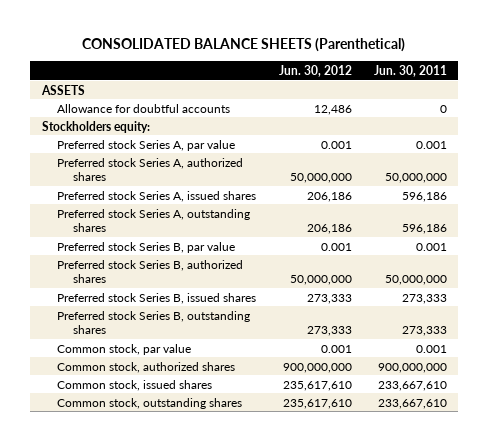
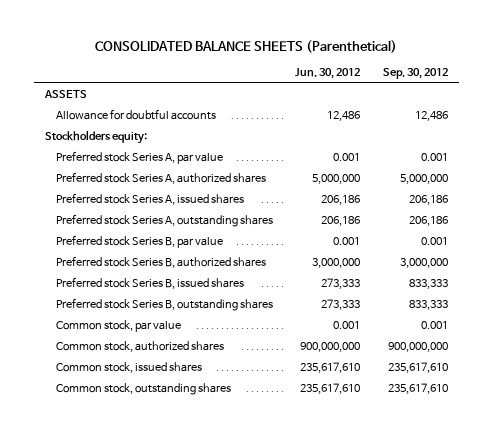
[374,64,448,77] Jun. 30, 2011 -> none
none -> [382,68,448,80] Sep. 30, 2012
[289,173,352,184] 50,000,000 -> [312,174,361,185] 5,000,000
[289,275,352,286] 50,000,000 -> [312,258,361,269] 3,000,000

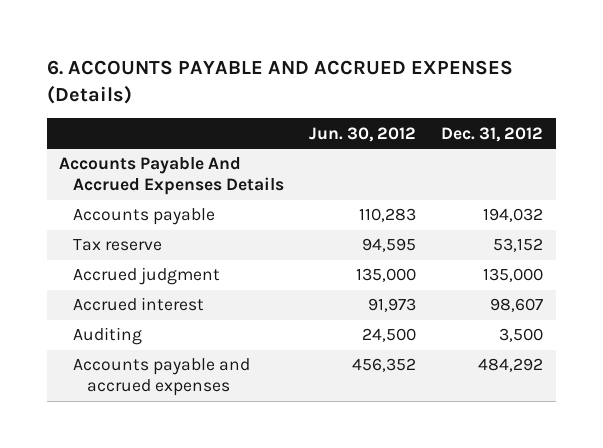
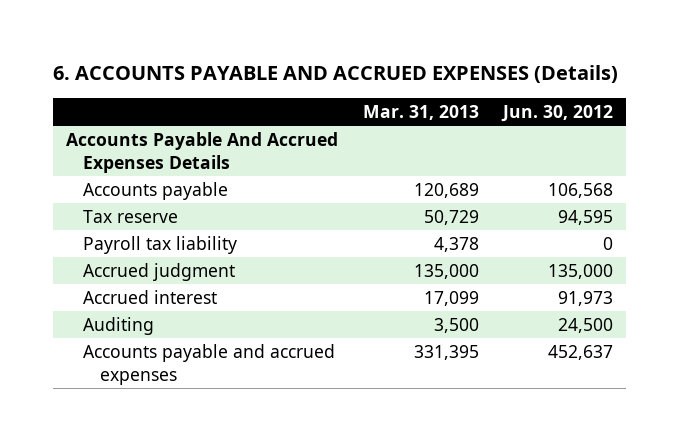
[441,126,544,142] Dec. 31, 2012 -> none
none -> [362,104,479,120] Mar. 31, 2013
[359,208,417,223] 110,283 -> [548,182,614,198] 106,568
none -> [82,235,237,254] Payroll tax liability
[352,358,417,373] 456,352 -> [548,344,614,360] 452,637

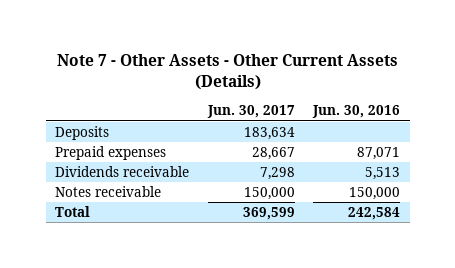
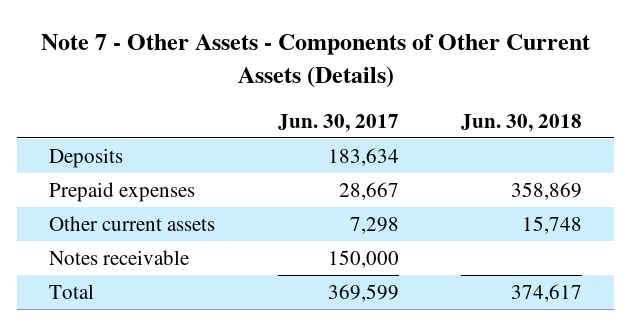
[56,54,398,90] Note 7 - Other Assets - Other Current Assets (Details) -> [40,34,590,88] Note 7 - Other Assets - Components of Other Current Assets (Details)
[312,105,401,119] Jun. 30, 2016 -> none
none -> [461,113,583,132] Jun. 30, 2018
[54,165,189,177] Dividends receivable -> [48,215,215,231] Other current assets

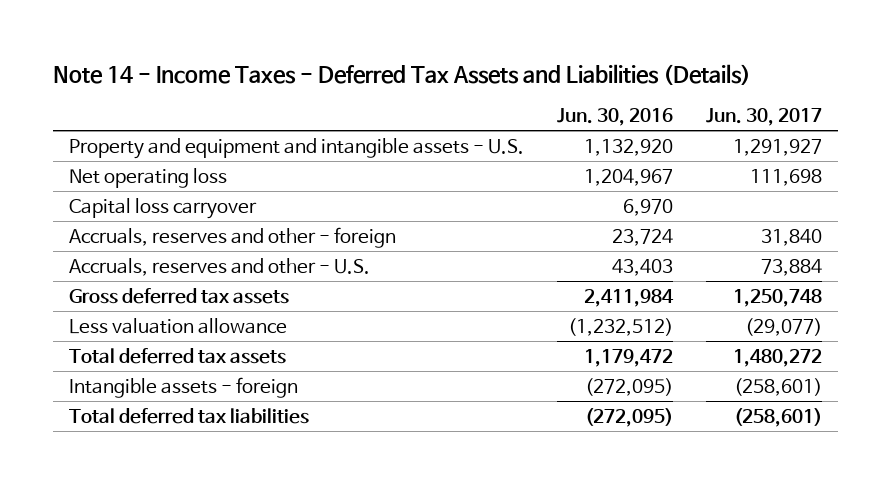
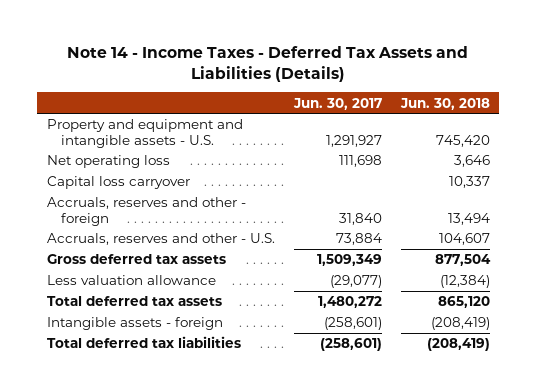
[557,108,674,127] Jun. 30, 2016 -> none
none -> [399,97,490,110] Jun. 30, 2018
[732,288,822,307] 1,250,748 -> [316,254,382,267] 1,509,349

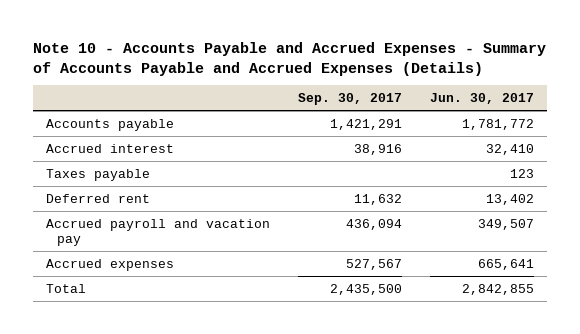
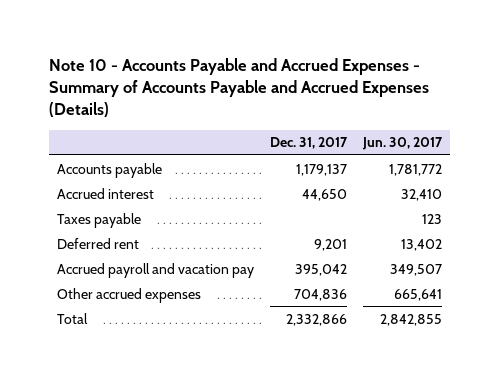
[298,93,403,106] Sep. 30, 2017 -> none
none -> [270,137,349,150] Dec. 31, 2017
[46,258,175,271] Accrued expenses -> [57,287,202,303] Other accrued expenses

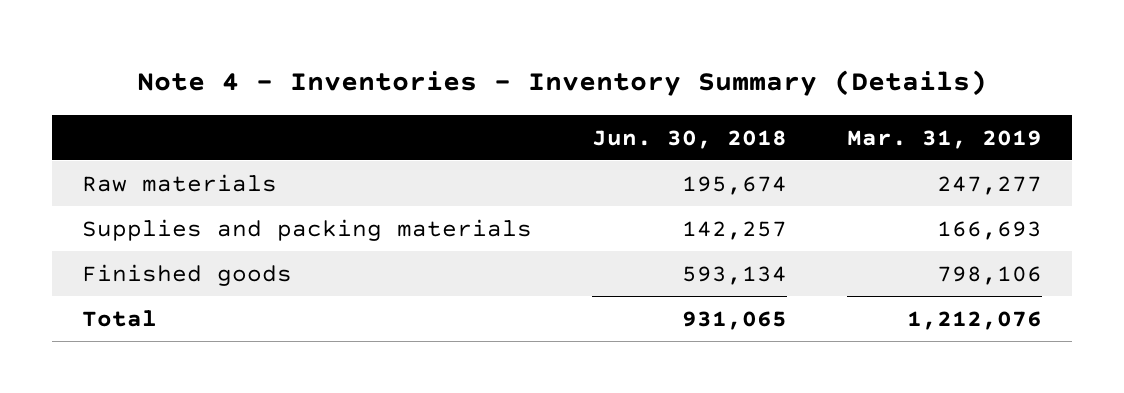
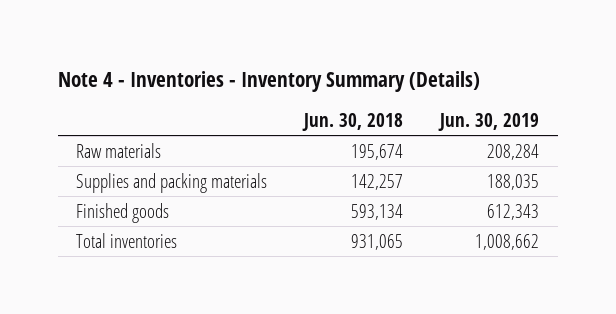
[847,129,1043,149] Mar. 31, 2019 -> none
none -> [438,112,540,131] Jun. 30, 2019
[81,309,157,327] Total -> [76,232,178,248] Total inventories

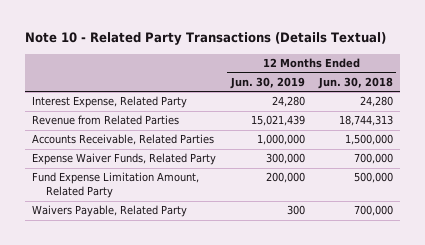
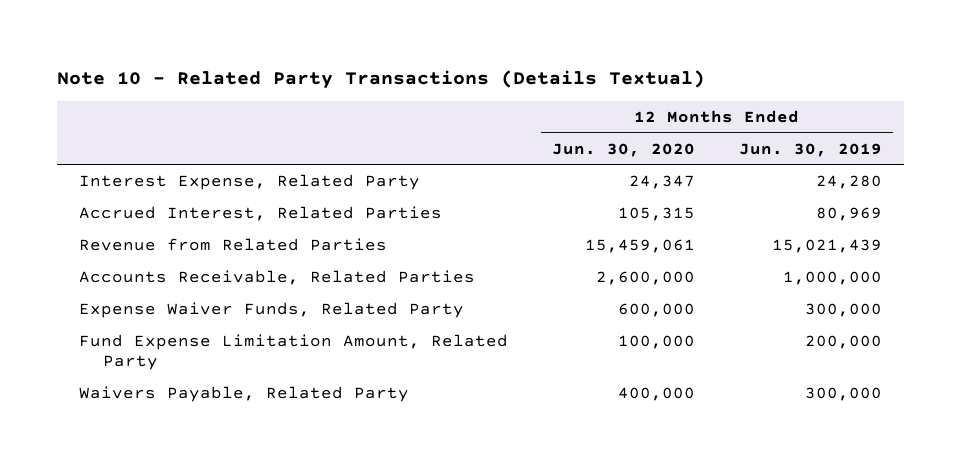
[317,76,393,89] Jun. 30, 2018 -> none
none -> [552,142,696,157] Jun. 30, 2020
none -> [78,205,442,221] Accrued Interest, Related Parties
[286,205,305,216] 300 -> [805,386,883,401] 300,000

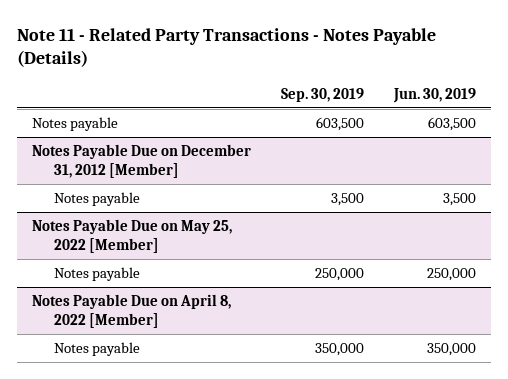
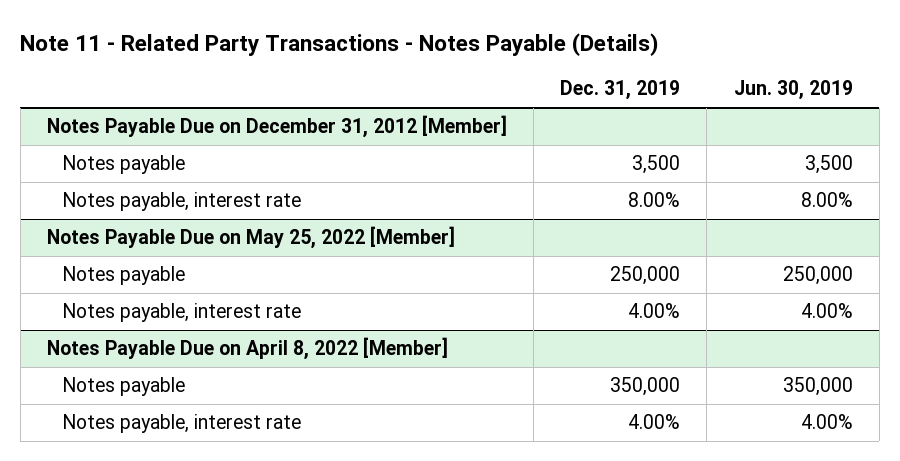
[281,87,365,102] Sep. 30, 2019 -> none
none -> [560,80,681,101] Dec. 31, 2019
[32,117,119,132] Notes payable -> none
none -> [62,192,302,212] Notes payable, interest rate
none -> [62,303,302,323] Notes payable, interest rate
none -> [62,414,302,434] Notes payable, interest rate

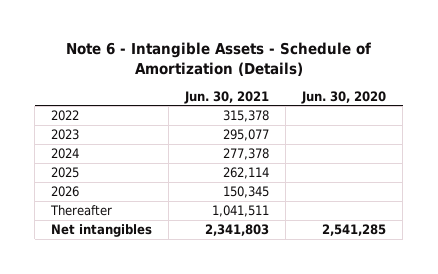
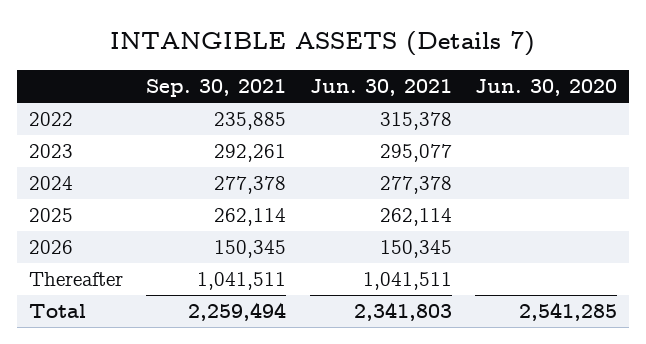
[65,42,371,76] Note 6 - Intangible Assets - Schedule of Amortization (Details) -> [109,31,535,57] INTANGIBLE ASSETS (Details 7)
none -> [146,79,287,98] Sep. 30, 2021
[51,223,153,237] Net intangibles -> [28,304,86,319] Total

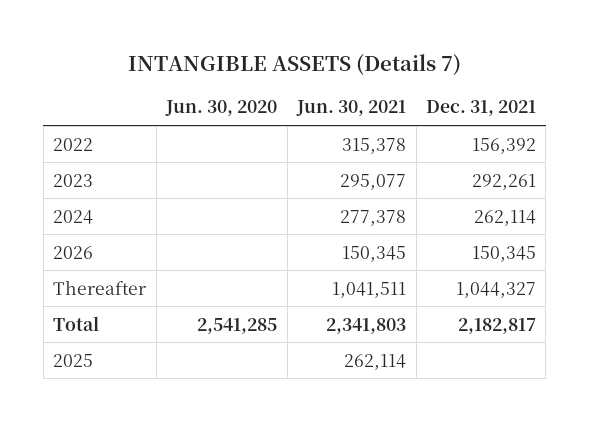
[146,79,287,98] Sep. 30, 2021 -> none
none -> [426,100,537,117] Dec. 31, 2021
[28,208,73,223] 2025 -> [53,353,94,367] 2025

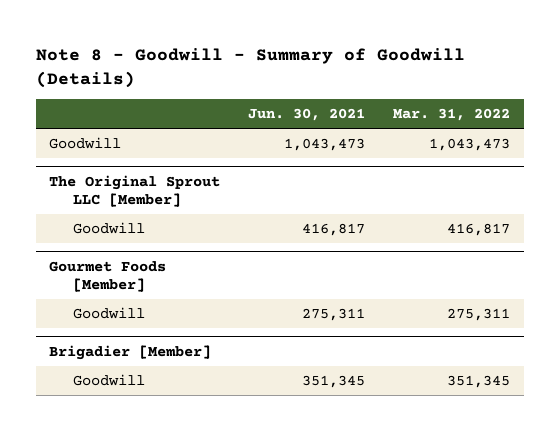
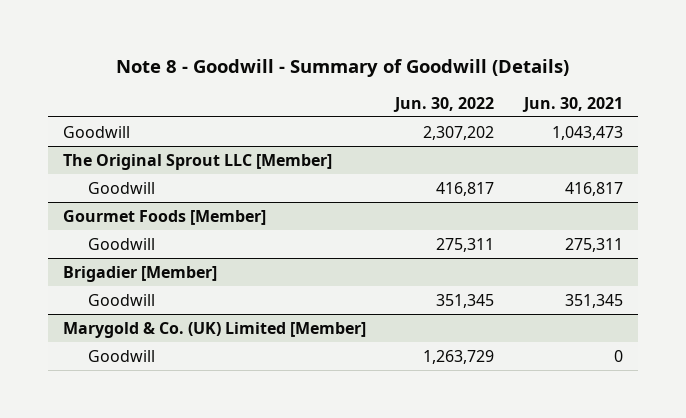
[393,108,511,122] Mar. 31, 2022 -> none
none -> [393,96,495,112] Jun. 30, 2022
none -> [62,321,366,338] Marygold & Co. (UK) Limited [Member]
none -> [88,349,156,362] Goodwill

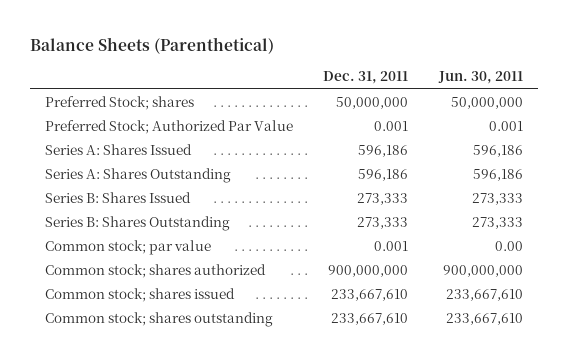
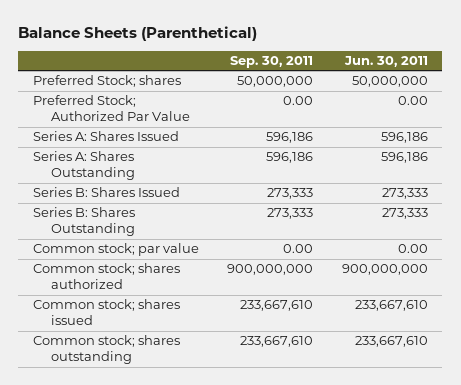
[323,71,409,85] Dec. 31, 2011 -> none
none -> [230,56,314,69] Sep. 30, 2011
[488,120,523,131] 0.001 -> [398,96,429,106] 0.00

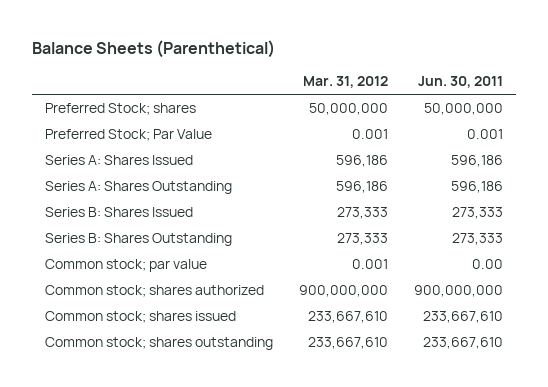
[230,56,314,69] Sep. 30, 2011 -> none
none -> [303,76,389,89] Mar. 31, 2012
[32,95,191,122] Preferred Stock; Authorized Par Value -> [45,129,213,142] Preferred Stock; Par Value
[398,96,429,106] 0.00 -> [466,129,503,140] 0.001

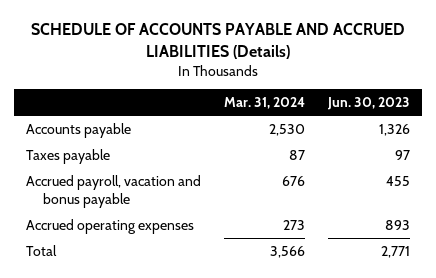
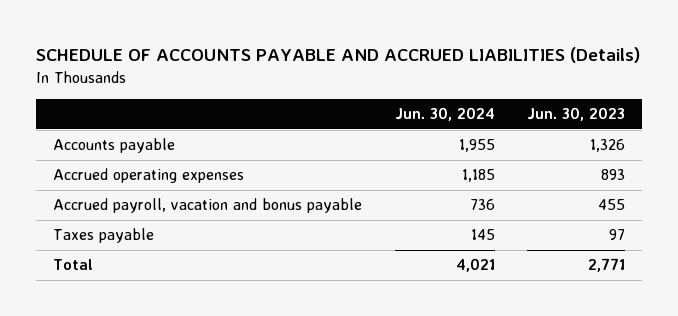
[223,97,305,110] Mar. 31, 2024 -> none
none -> [394,107,495,122] Jun. 30, 2024
[25,174,201,208] Accrued payroll, vacation and bonus payable -> [52,198,362,214] Accrued payroll, vacation and bonus payable
[25,148,110,164] Taxes payable -> [52,228,154,244] Taxes payable

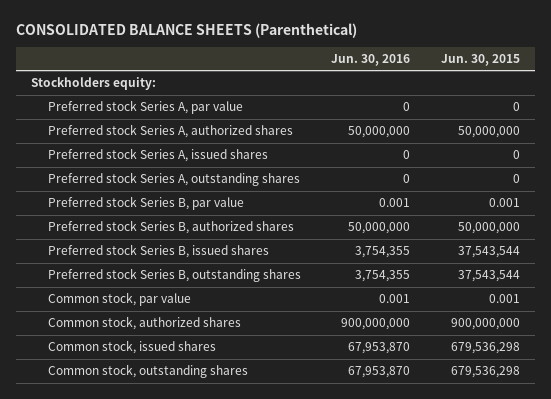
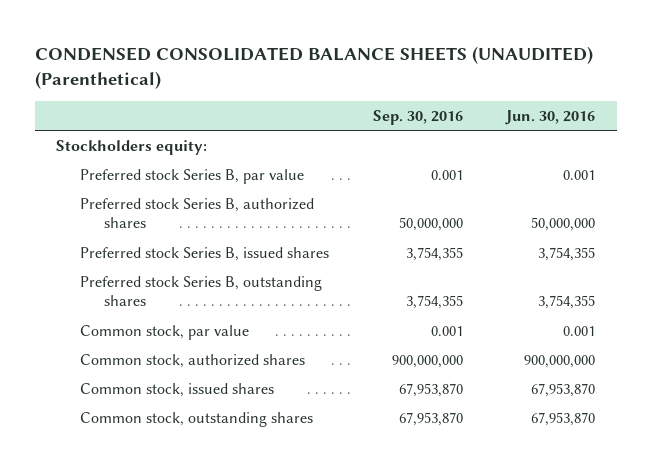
[15,22,357,38] CONSOLIDATED BALANCE SHEETS (Parenthetical) -> [34,45,593,89] CONDENSED CONSOLIDATED BALANCE SHEETS (UNAUDITED) (Parenthetical)
[440,53,520,66] Jun. 30, 2015 -> none
none -> [372,109,463,125] Sep. 30, 2016
[47,100,243,115] Preferred stock Series A, par value -> none
[47,124,293,139] Preferred stock Series A, authorized shares -> none
[47,148,268,163] Preferred stock Series A, issued shares -> none
[47,172,300,187] Preferred stock Series A, outstanding shares -> none

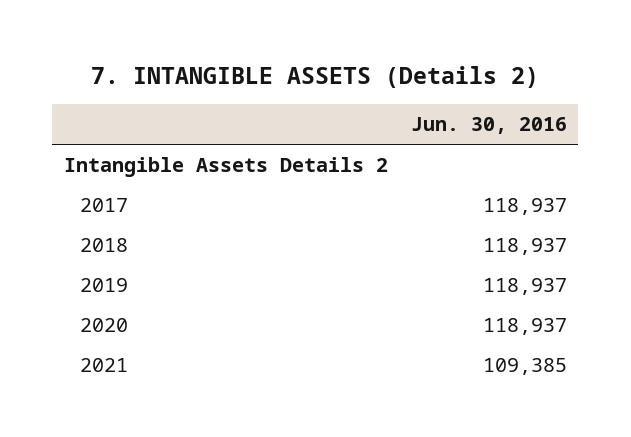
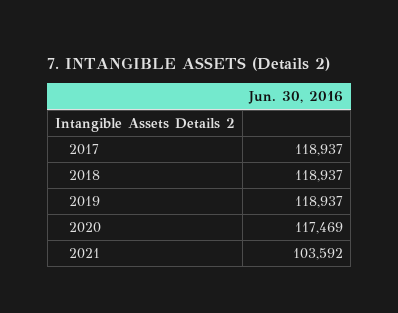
[482,318,567,336] 118,937 -> [295,221,344,234] 117,469
[482,358,567,376] 109,385 -> [293,247,344,260] 103,592

